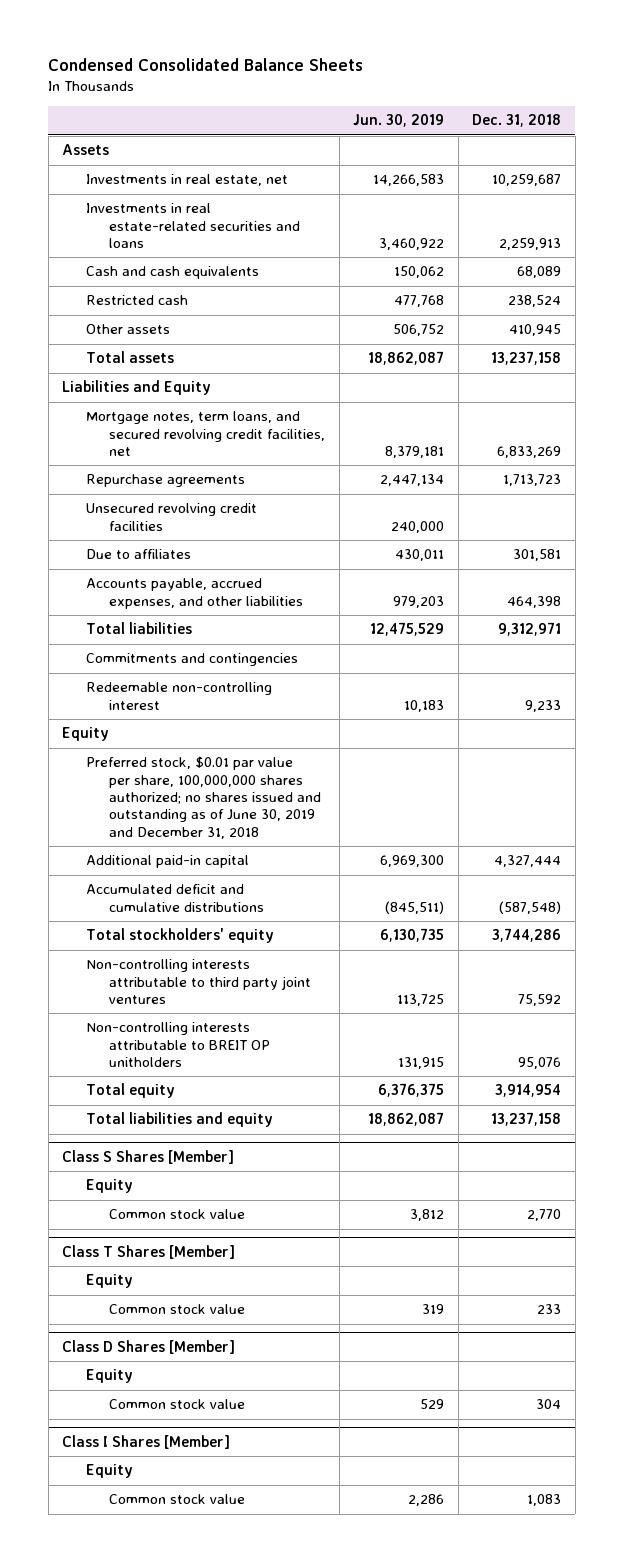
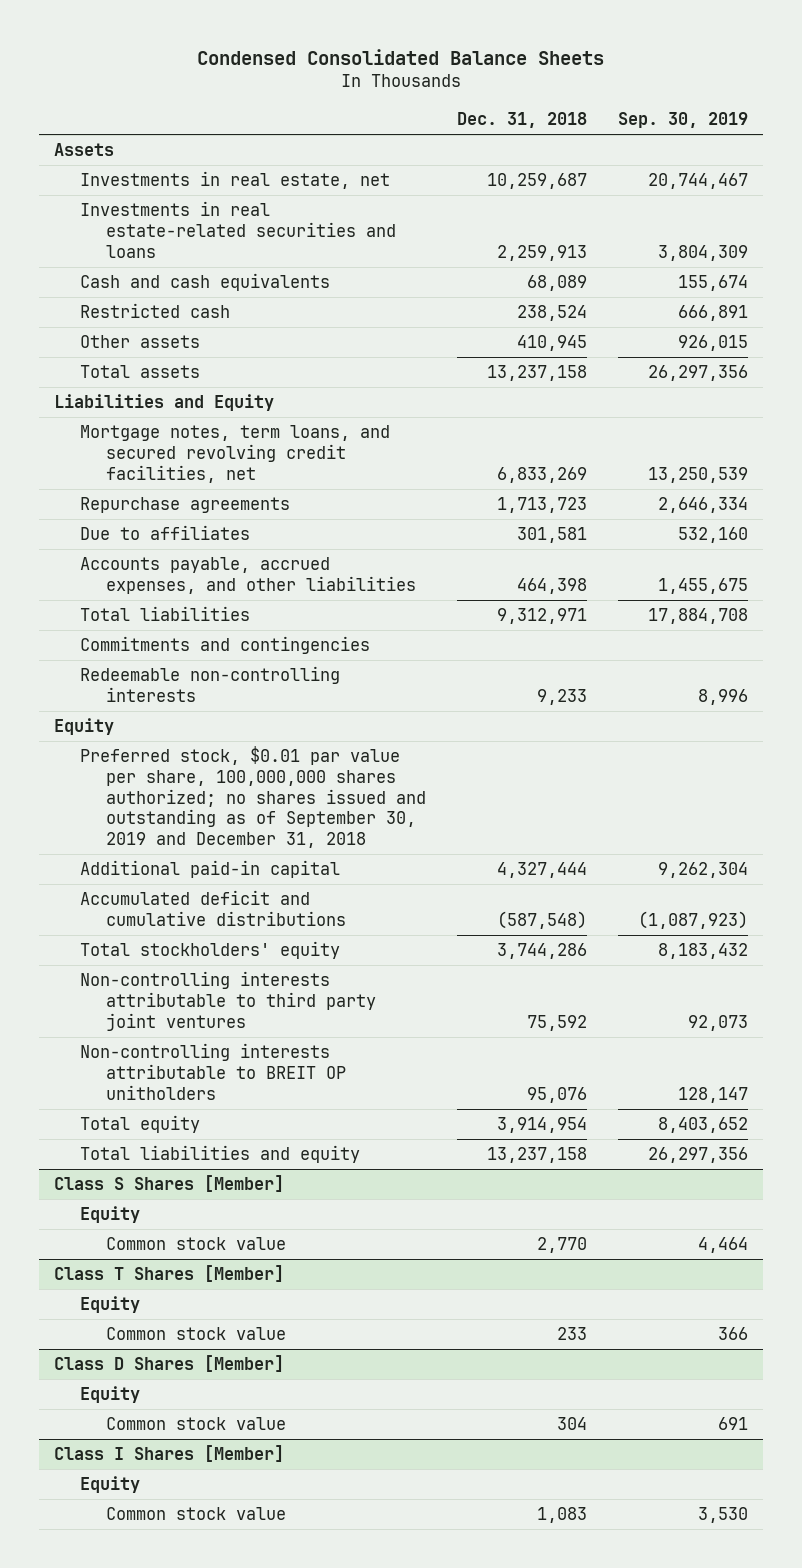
[353,114,445,128] Jun. 30, 2019 -> none
none -> [617,112,748,129] Sep. 30, 2019
[85,503,257,531] Unsecured revolving credit facilities -> none
[85,682,272,710] Redeemable non-controlling interest -> [80,666,341,702] Redeemable non-controlling interests
[85,756,322,839] Preferred stock, $0.01 par value per share, 100,000,000 shares authorized; no shares issued and outstanding as of June 30, 2019 and December 31, 2018 -> [80,746,427,849] Preferred stock, $0.01 par value per share, 100,000,000 shares authorized; no shares issued and outstanding as of September 30, 2019 and December 31, 2018

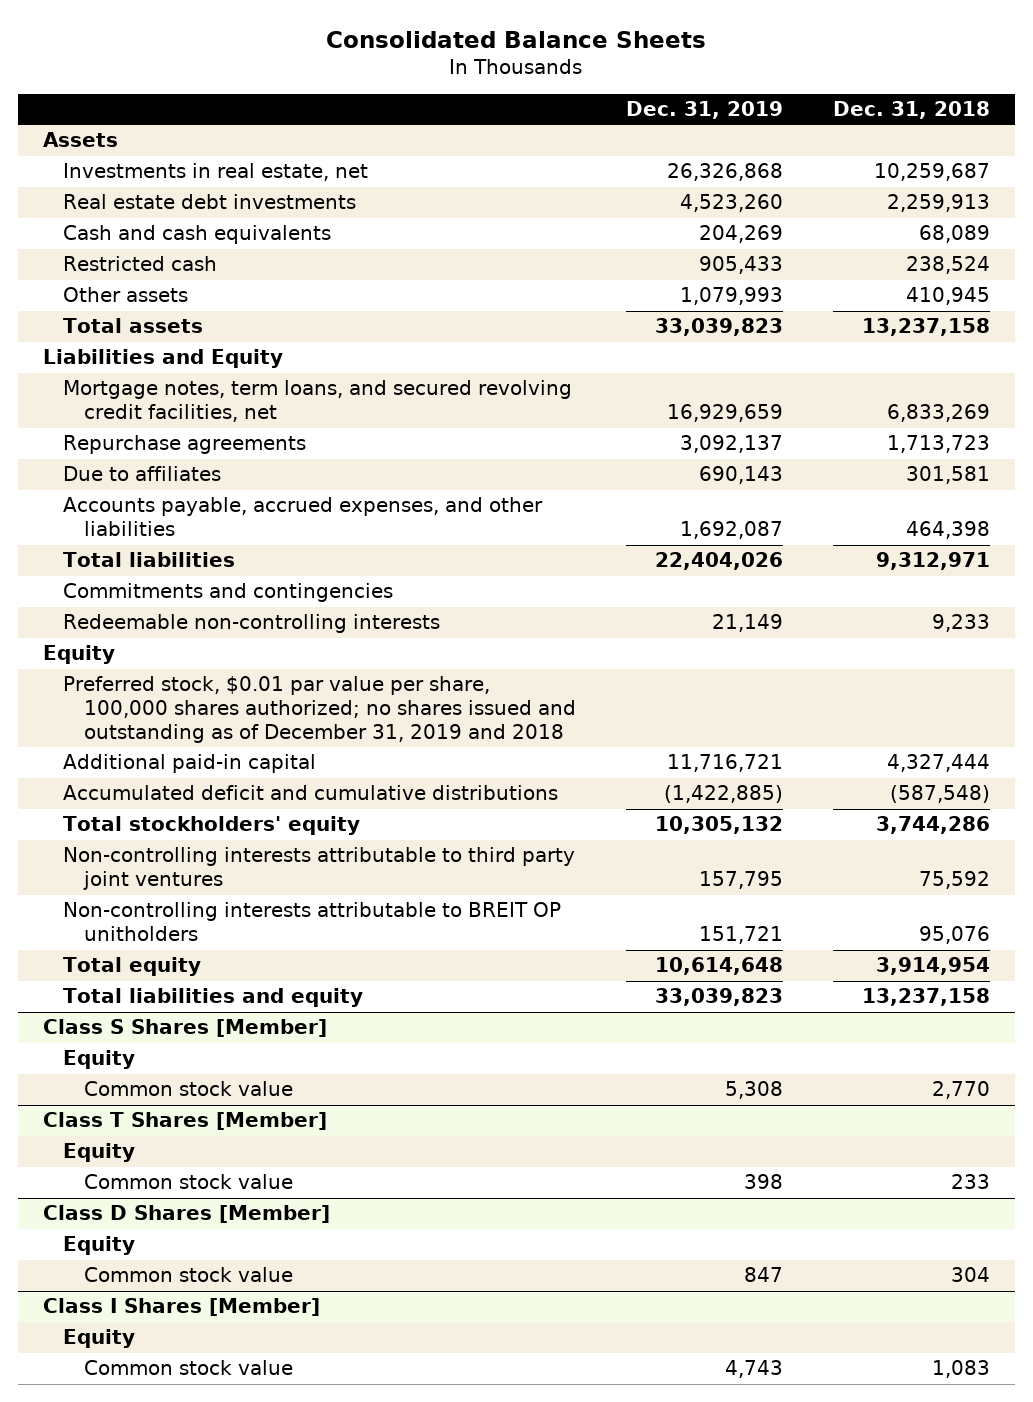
[196,48,604,65] Condensed Consolidated Balance Sheets -> [326,31,707,49] Consolidated Balance Sheets
[617,112,748,129] Sep. 30, 2019 -> none
none -> [625,101,783,120] Dec. 31, 2019
[80,201,397,258] Investments in real estate-related securities and loans -> [63,194,357,210] Real estate debt investments
[80,746,427,849] Preferred stock, $0.01 par value per share, 100,000,000 shares authorized; no shares issued and outstanding as of September 30, 2019 and December 31, 2018 -> [63,676,576,743] Preferred stock, $0.01 par value per share, 100,000 shares authorized; no shares issued and outstanding as of December 31, 2019 and 2018

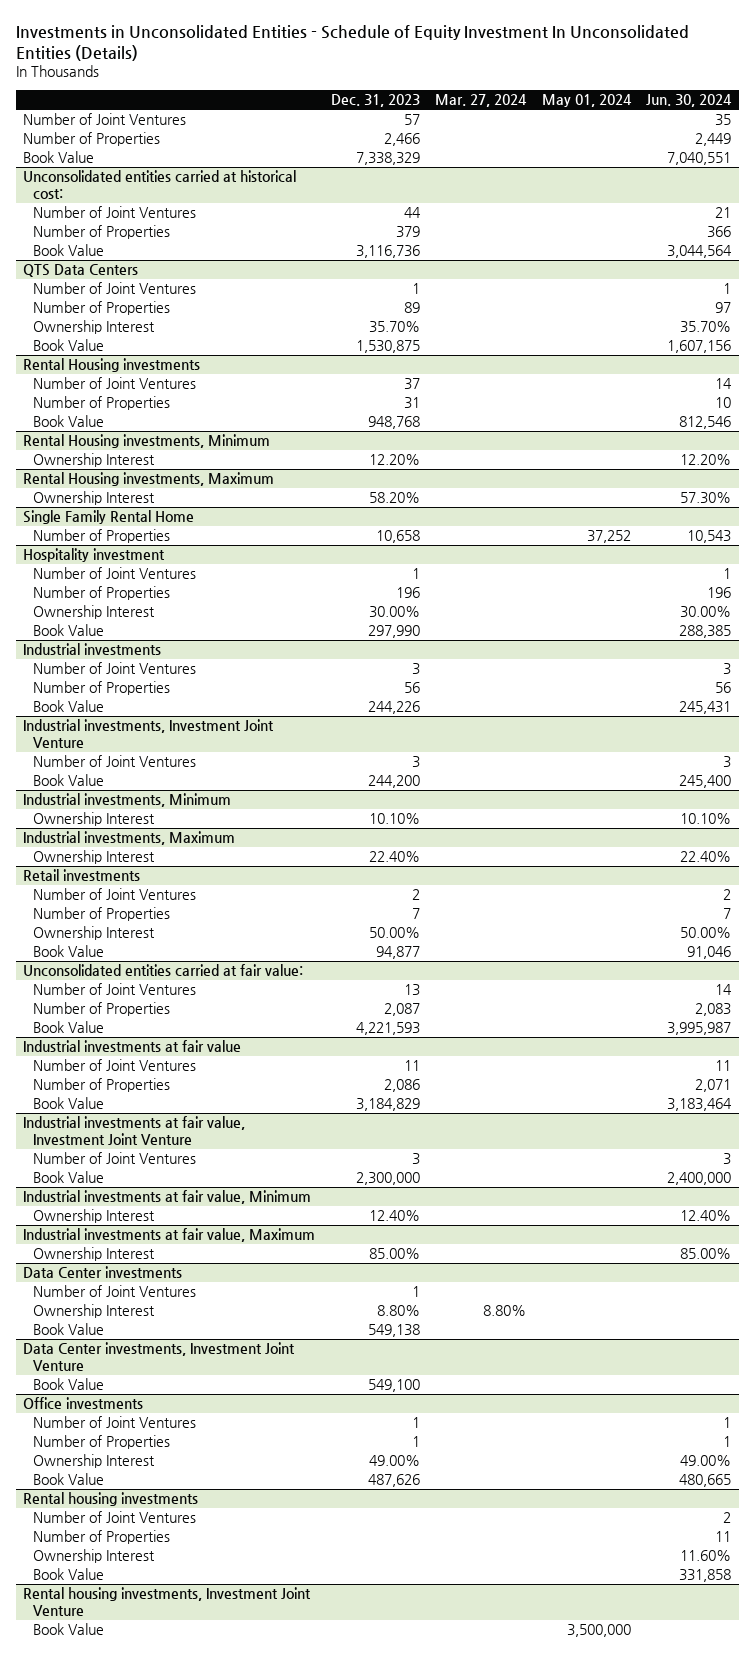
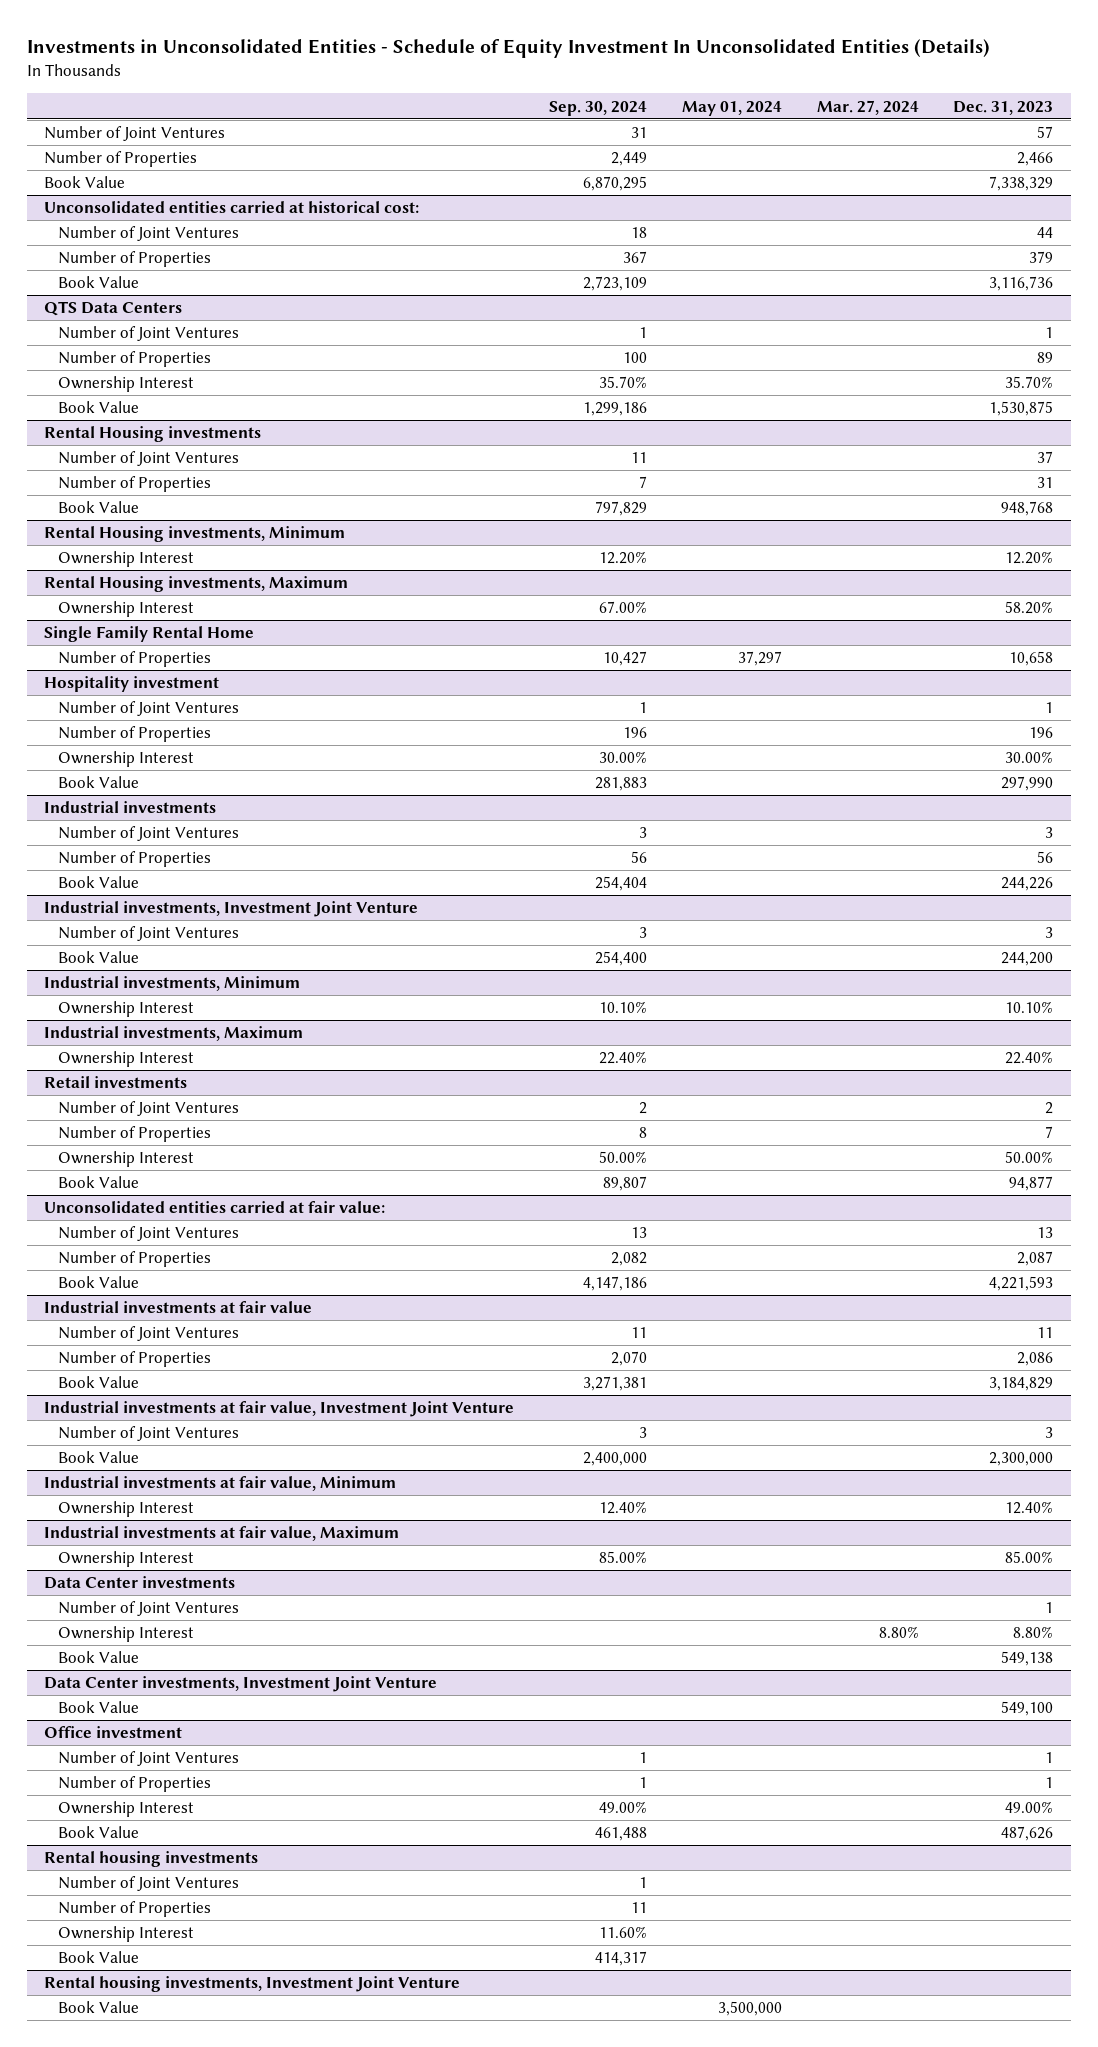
[646,94,733,108] Jun. 30, 2024 -> none
none -> [549,100,648,116] Sep. 30, 2024
[586,530,631,544] 37,252 -> [737,651,782,667] 37,297
[23,1397,144,1410] Office investments -> [44,1726,183,1739] Office investment

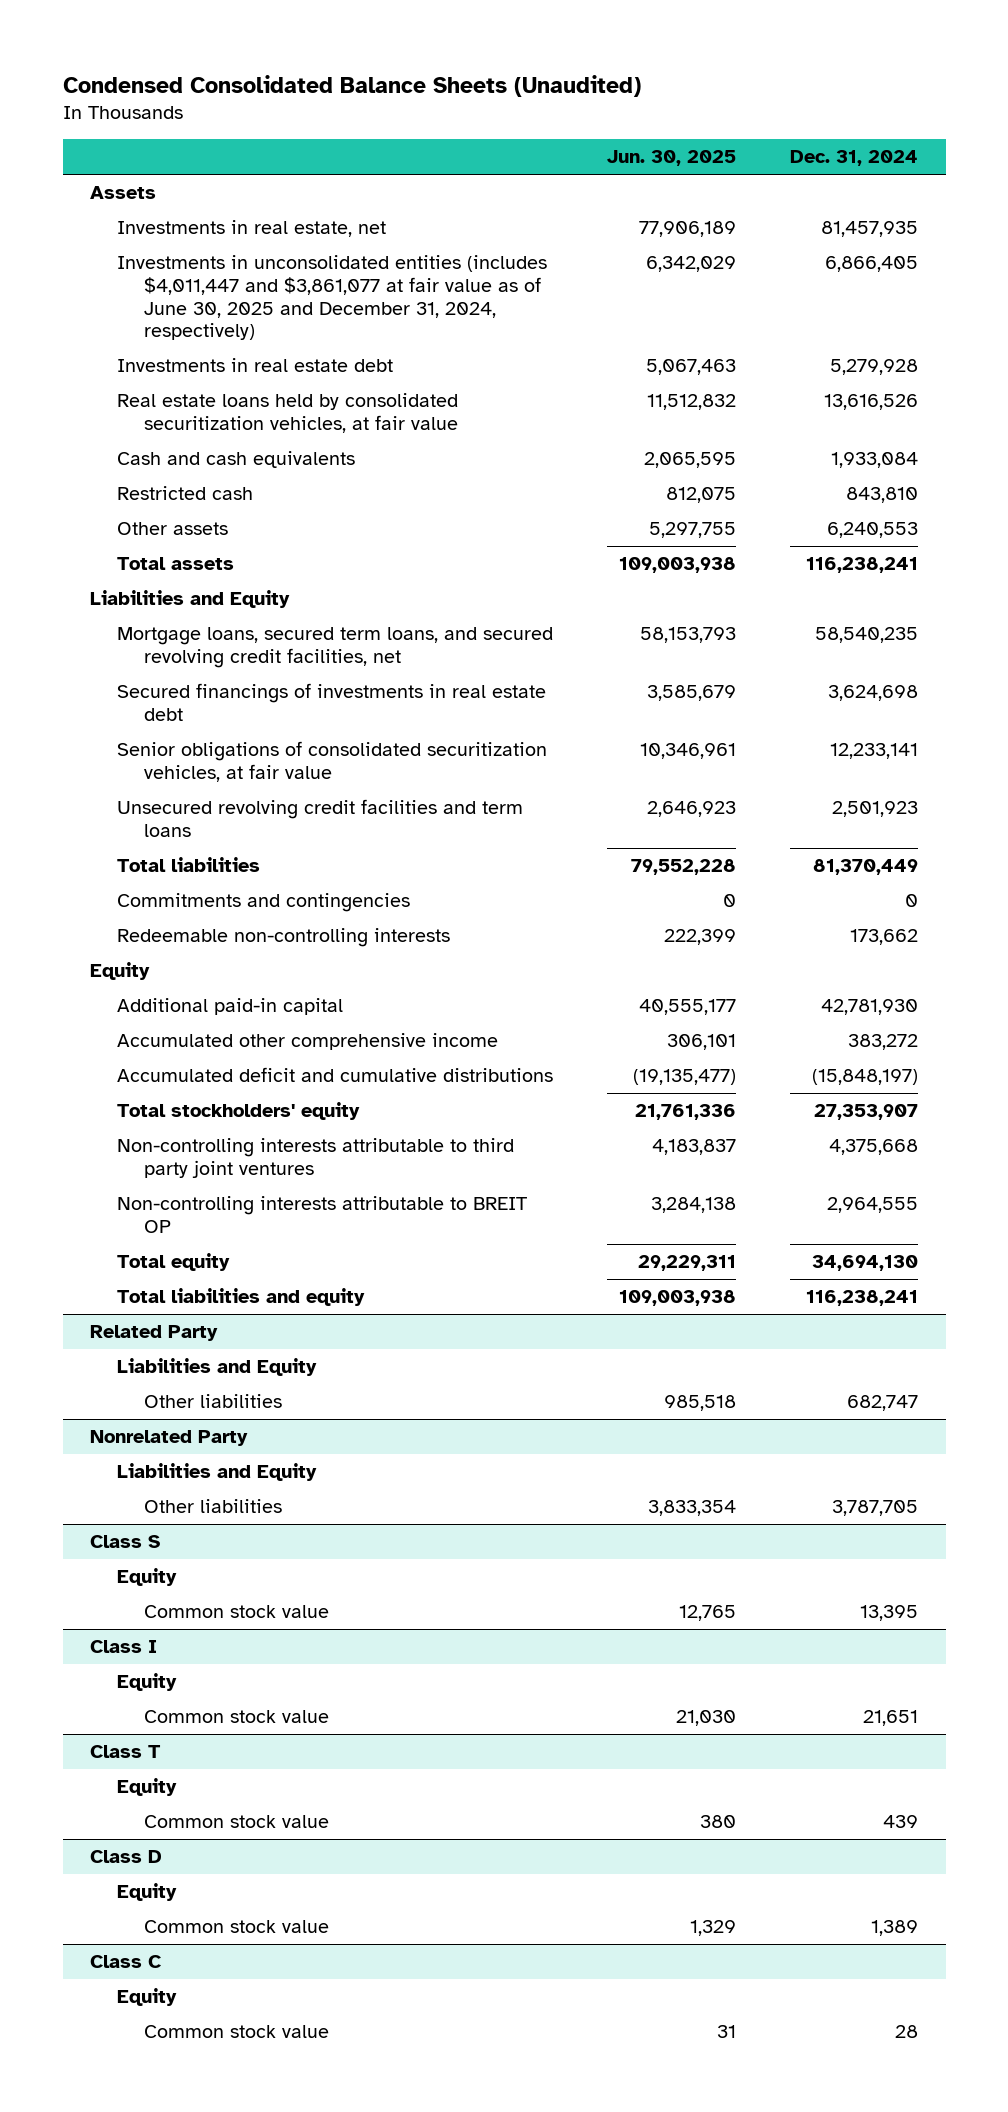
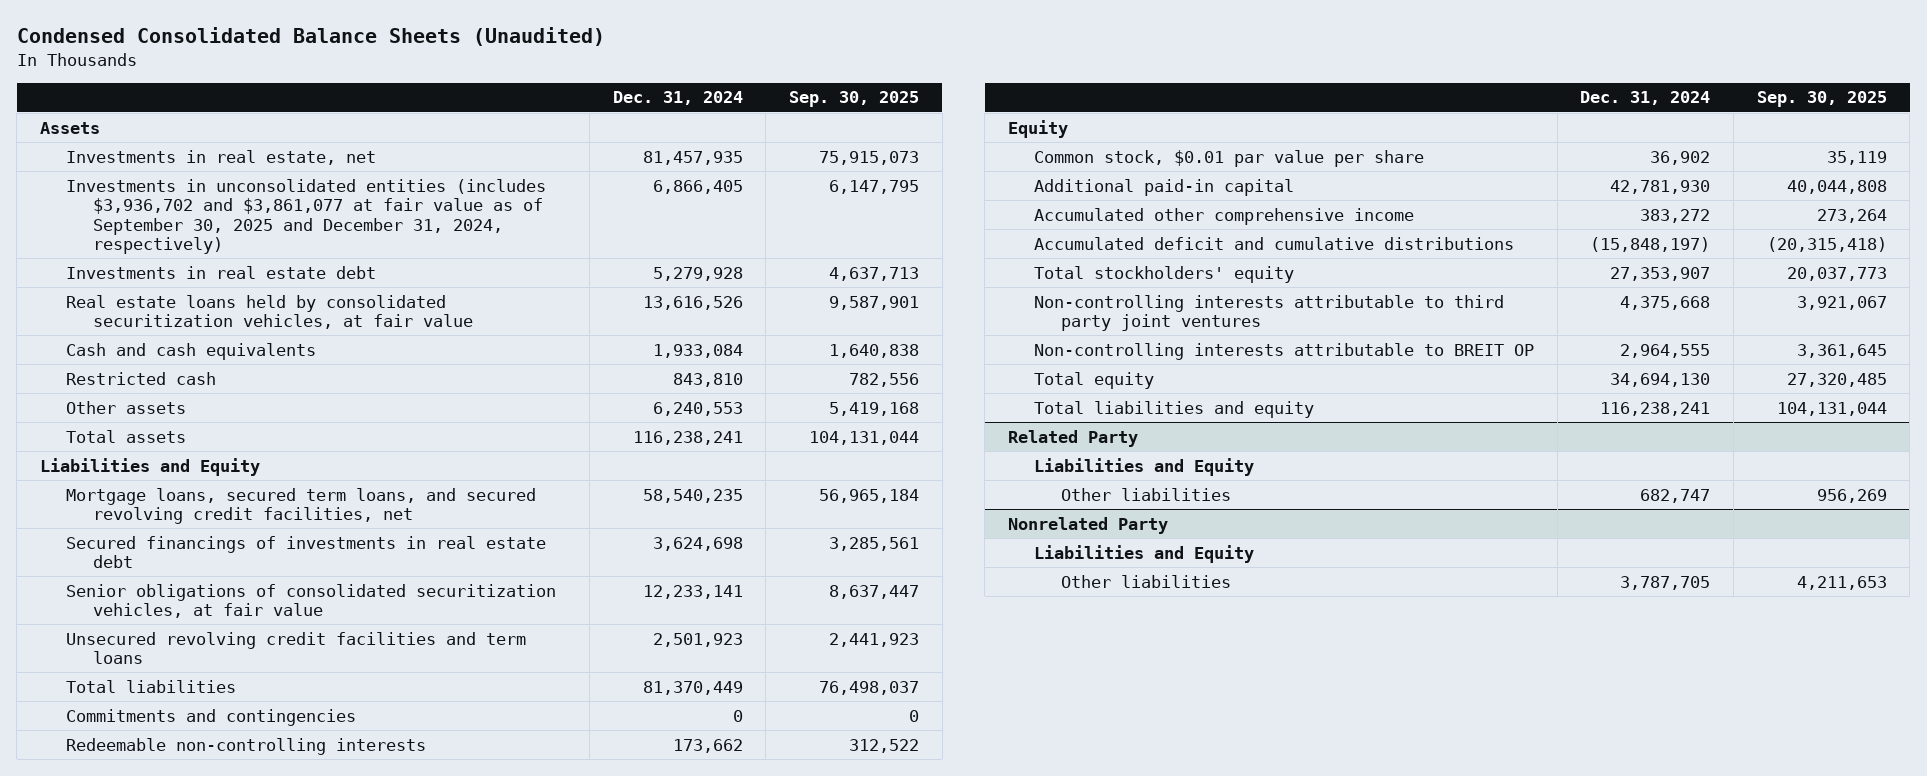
[607,150,737,167] Jun. 30, 2025 -> none
none -> [789,91,920,108] Sep. 30, 2025
[116,255,547,341] Investments in unconsolidated entities (includes $4,011,447 and $3,861,077 at fair value as of June 30, 2025 and December 31, 2024, respectively) -> [66,178,547,255] Investments in unconsolidated entities (includes $3,936,702 and $3,861,077 at fair value as of September 30, 2025 and December 31, 2024, respectively)
none -> [1034,149,1425,167] Common stock, $0.01 par value per share
[89,1535,160,1549] Class S -> none
[116,1568,177,1587] Equity -> none
[143,1605,329,1619] Common stock value -> none
[89,1640,157,1654] Class I -> none
[116,1673,177,1692] Equity -> none
[143,1710,329,1724] Common stock value -> none
[89,1745,161,1759] Class T -> none
[116,1778,177,1797] Equity -> none
[143,1815,329,1829] Common stock value -> none
[89,1850,162,1864] Class D -> none
[116,1883,177,1902] Equity -> none
[143,1920,329,1934] Common stock value -> none
[89,1955,162,1969] Class C -> none
[116,1988,177,2007] Equity -> none
[143,2025,329,2039] Common stock value -> none

